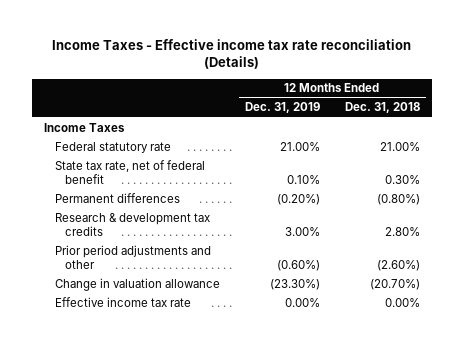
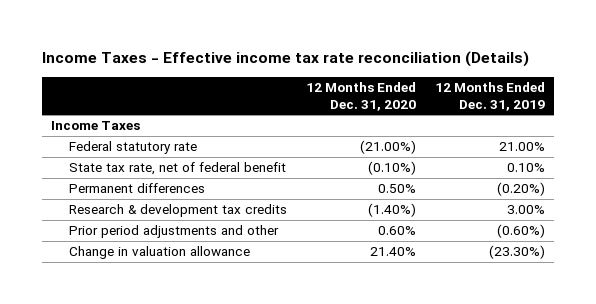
[344,102,420,114] Dec. 31, 2018 -> none
none -> [305,81,416,111] 12 Months Ended Dec. 31, 2020
[54,296,191,307] Effective income tax rate -> none

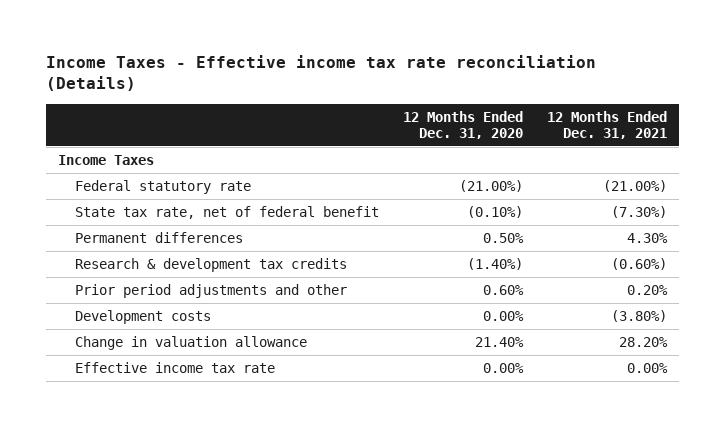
[434,81,545,111] 12 Months Ended Dec. 31, 2019 -> none
none -> [547,110,668,139] 12 Months Ended Dec. 31, 2021
none -> [75,310,212,325] Development costs
none -> [75,362,276,374] Effective income tax rate

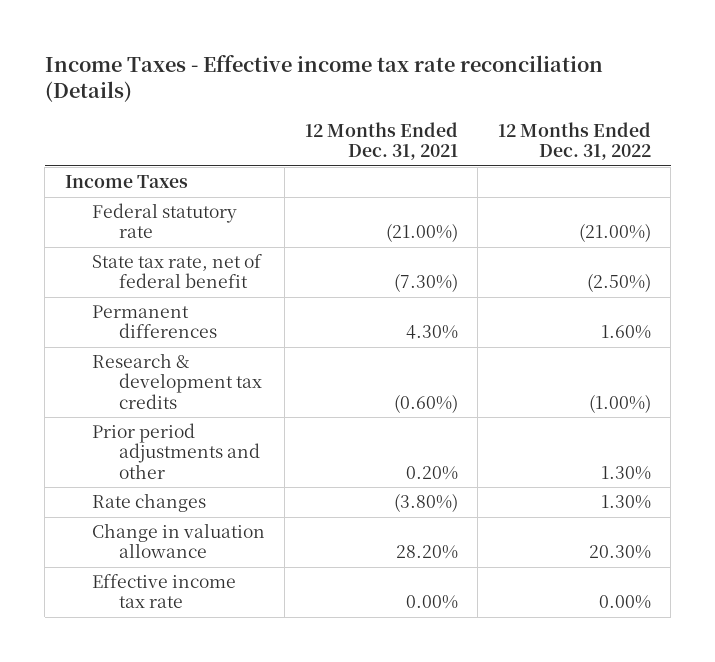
[403,110,524,139] 12 Months Ended Dec. 31, 2020 -> none
none -> [497,121,651,161] 12 Months Ended Dec. 31, 2022
[75,310,212,325] Development costs -> [91,493,206,513] Rate changes

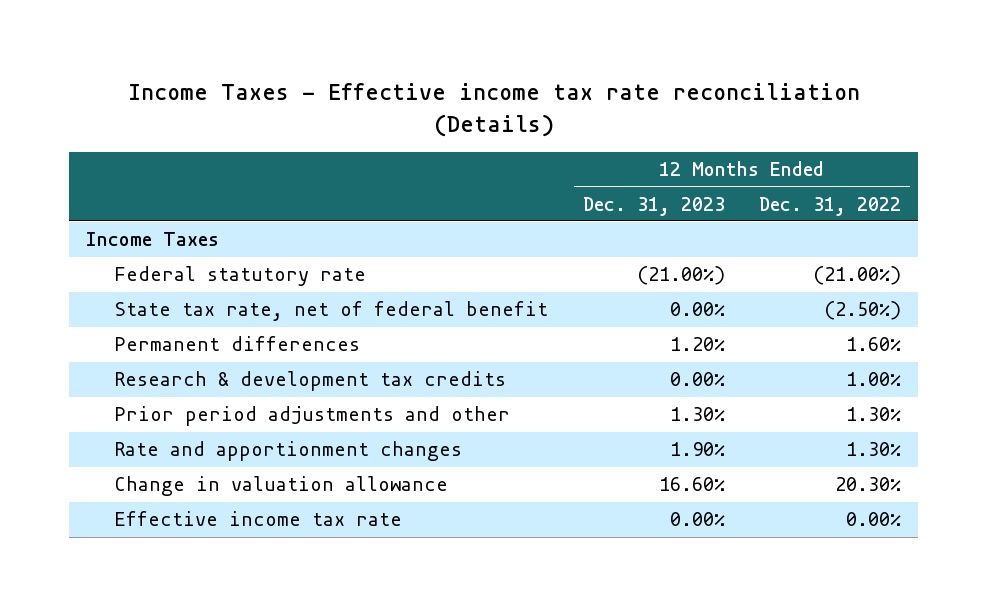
[304,121,458,161] 12 Months Ended Dec. 31, 2021 -> none
none -> [582,196,725,216] Dec. 31, 2023
[588,393,651,413] (1.00%) -> [845,372,901,387] 1.00%
[91,493,206,513] Rate changes -> [114,441,463,462] Rate and apportionment changes

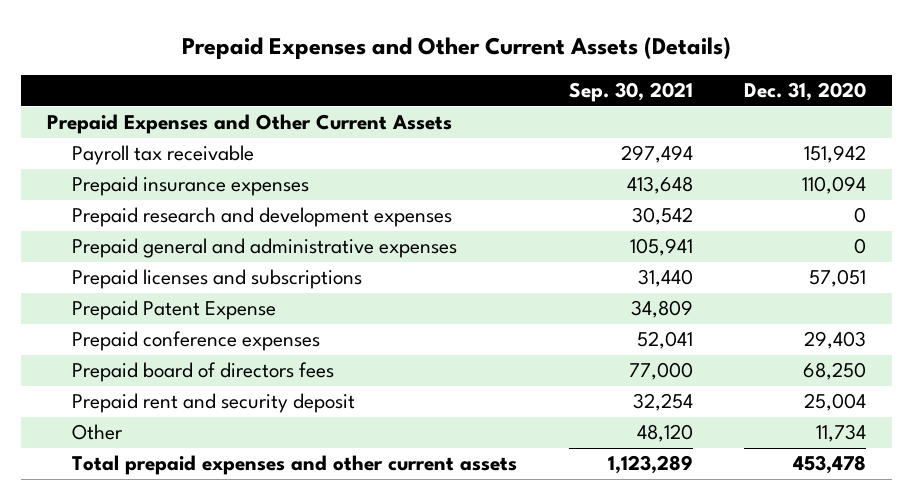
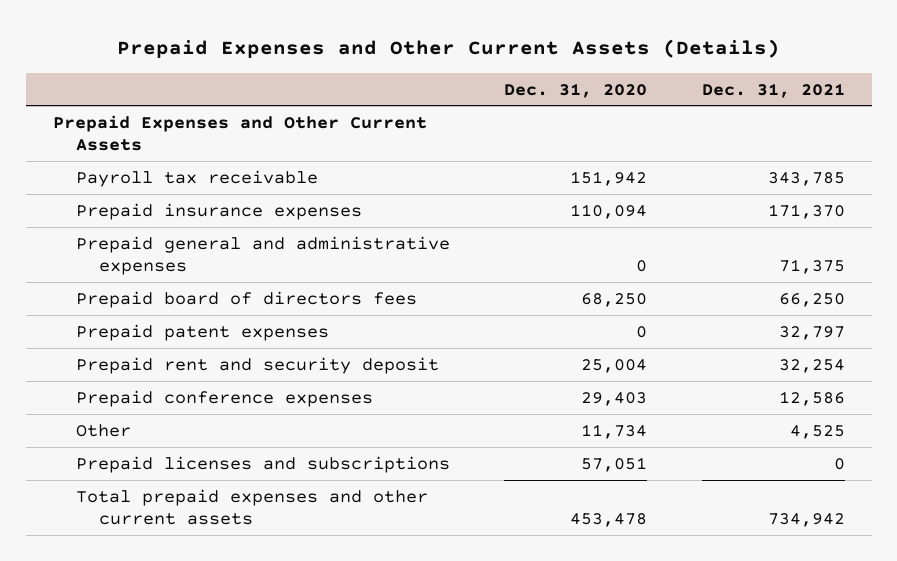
[568,82,693,103] Sep. 30, 2021 -> none
none -> [701,82,845,98] Dec. 31, 2021
[71,207,452,228] Prepaid research and development expenses -> none
[71,300,276,321] Prepaid Patent Expense -> none
none -> [75,323,329,341] Prepaid patent expenses
[71,331,320,352] Prepaid conference expenses -> [75,389,373,407] Prepaid conference expenses
[71,269,362,290] Prepaid licenses and subscriptions -> [75,455,450,473] Prepaid licenses and subscriptions

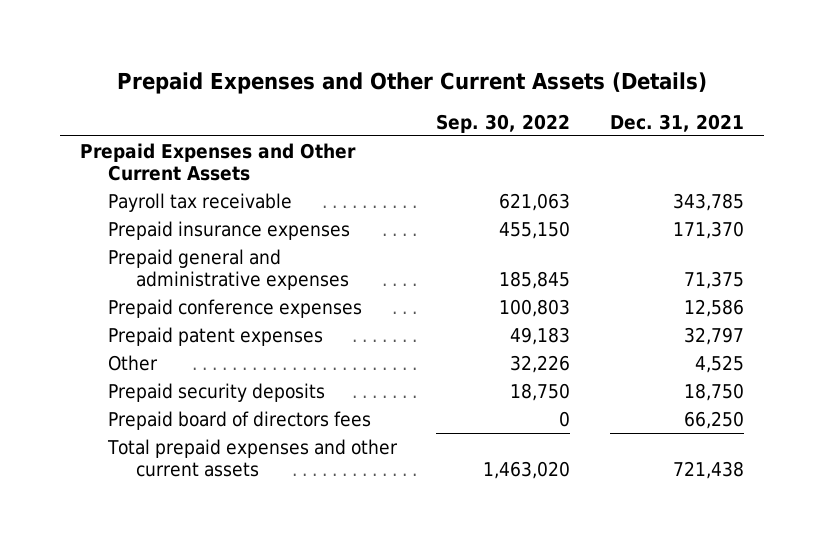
[504,82,648,98] Dec. 31, 2020 -> none
none -> [436,113,571,133] Sep. 30, 2022
[75,356,439,374] Prepaid rent and security deposit -> none
[75,323,329,341] Prepaid patent expenses -> [108,326,324,346] Prepaid patent expenses
[75,455,450,473] Prepaid licenses and subscriptions -> none
none -> [108,382,326,402] Prepaid security deposits
[75,290,417,308] Prepaid board of directors fees -> [108,410,372,430] Prepaid board of directors fees
[767,512,845,527] 734,942 -> [672,461,744,480] 721,438

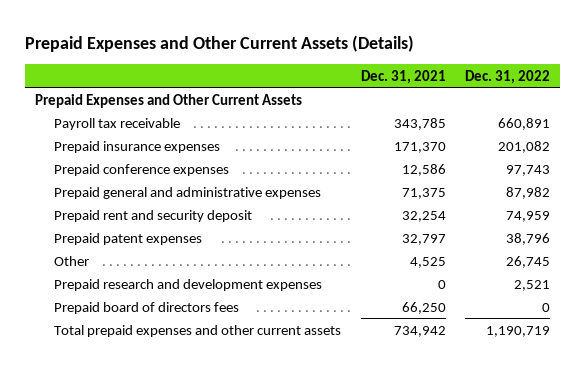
[436,113,571,133] Sep. 30, 2022 -> none
none -> [465,69,551,84] Dec. 31, 2022
[108,248,350,291] Prepaid general and administrative expenses -> [54,186,322,199] Prepaid general and administrative expenses
none -> [54,209,253,222] Prepaid rent and security deposit
[108,382,326,402] Prepaid security deposits -> none
none -> [54,278,323,291] Prepaid research and development expenses
[672,461,744,480] 721,438 -> [393,325,446,337] 734,942

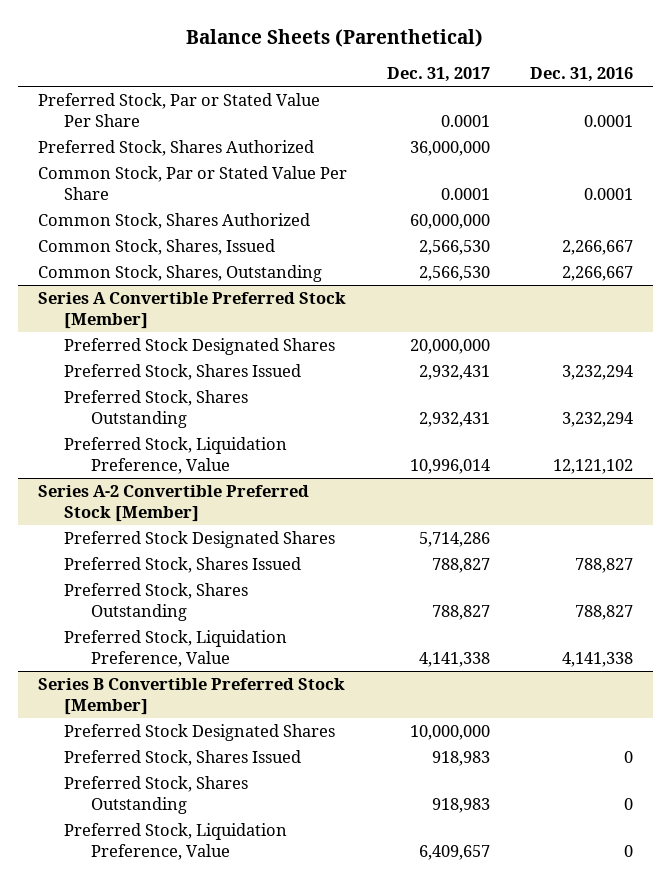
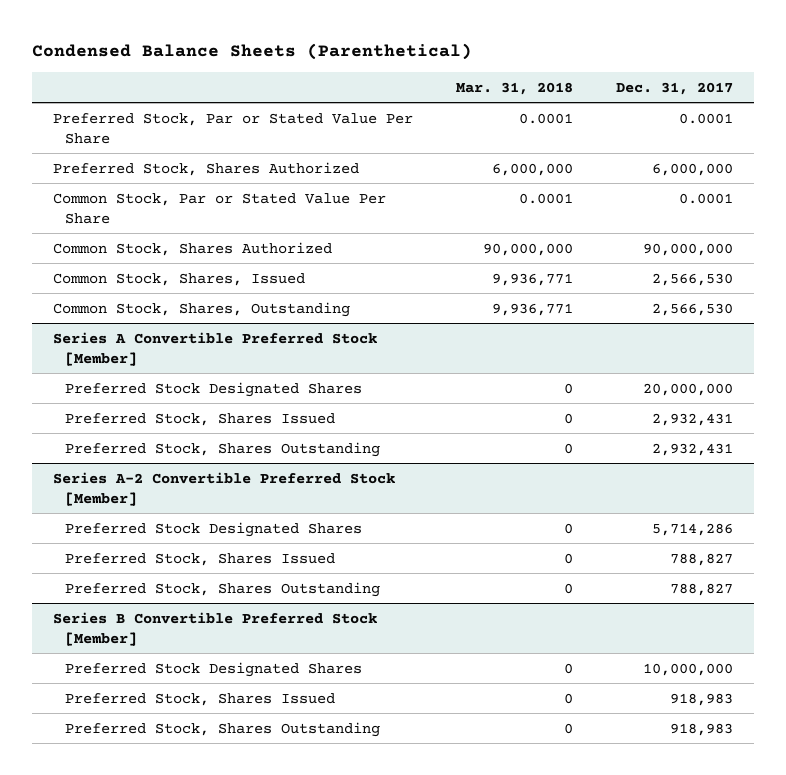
[186,28,484,47] Balance Sheets (Parenthetical) -> [32,43,473,61] Condensed Balance Sheets (Parenthetical)
[530,67,634,83] Dec. 31, 2016 -> none
none -> [456,81,574,95] Mar. 31, 2018
[409,141,490,157] 36,000,000 -> [651,162,733,176] 6,000,000
[409,214,490,230] 60,000,000 -> [642,242,733,256] 90,000,000
[64,437,288,475] Preferred Stock, Liquidation Preference, Value -> none
[64,630,288,668] Preferred Stock, Liquidation Preference, Value -> none
[64,823,288,861] Preferred Stock, Liquidation Preference, Value -> none

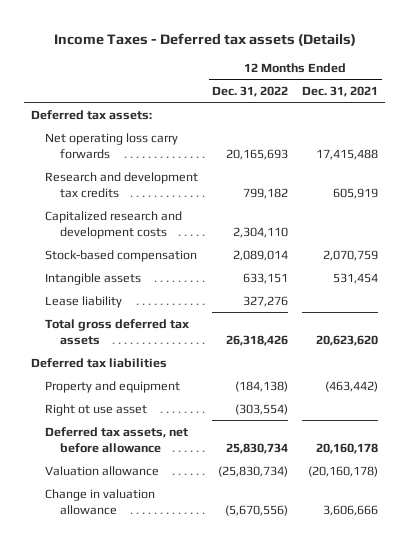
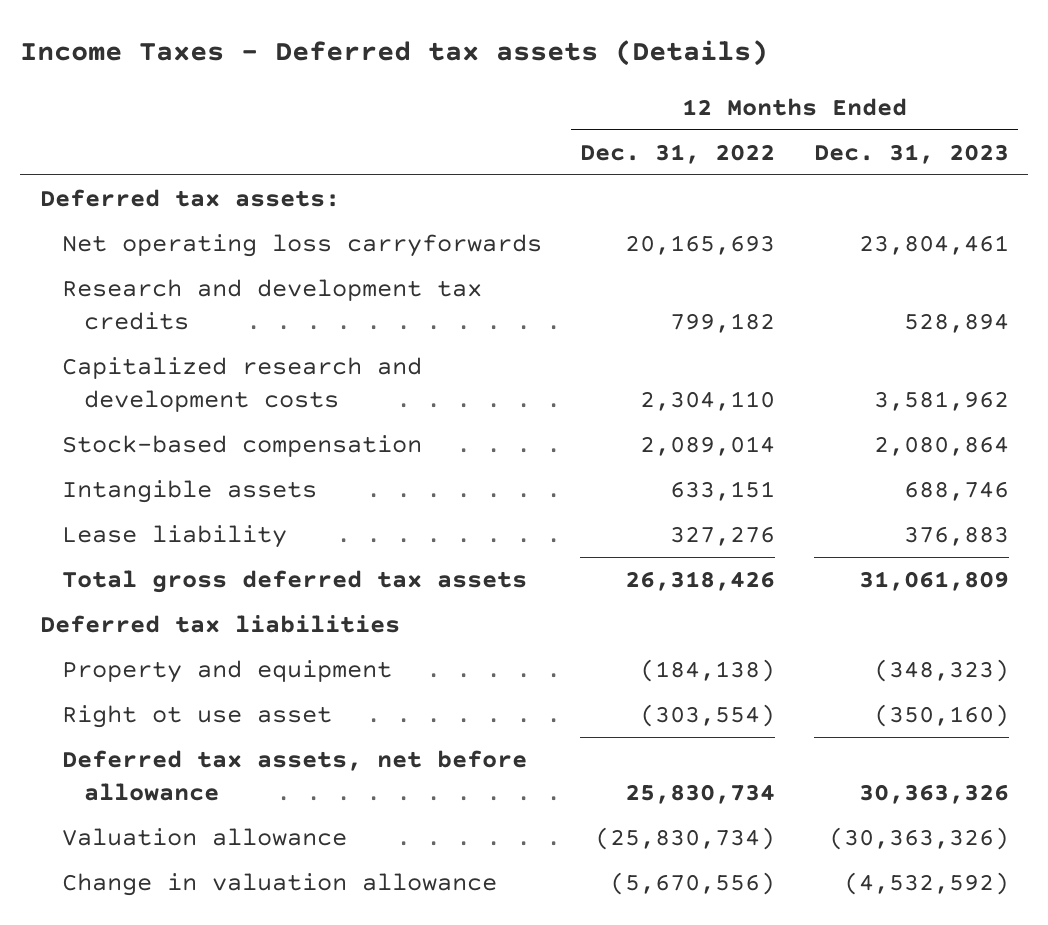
[302,85,379,97] Dec. 31, 2021 -> none
none -> [813,143,1009,164] Dec. 31, 2023
[45,132,179,159] Net operating loss carry forwards -> [61,233,542,257] Net operating loss carryforwards

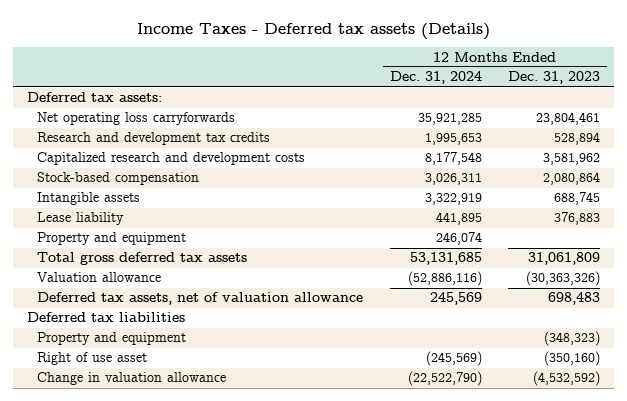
[580,143,776,164] Dec. 31, 2022 -> none
none -> [389,71,482,85] Dec. 31, 2024
[903,480,1009,501] 688,746 -> [554,192,601,206] 688,745
none -> [37,232,187,246] Property and equipment
[61,827,347,846] Valuation allowance -> [37,272,162,283] Valuation allowance
none -> [37,292,364,306] Deferred tax assets, net of valuation allowance
[61,749,527,801] Deferred tax assets, net before allowance -> none
[61,704,332,728] Right ot use asset -> [37,352,148,366] Right of use asset

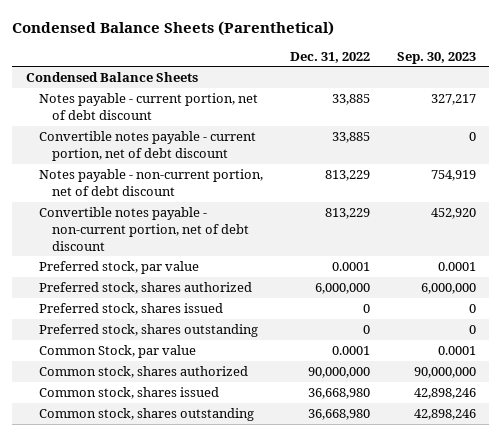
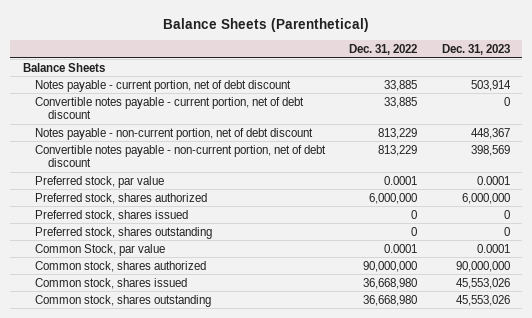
[12,20,335,36] Condensed Balance Sheets (Parenthetical) -> [163,17,370,32] Balance Sheets (Parenthetical)
[396,51,476,64] Sep. 30, 2023 -> none
none -> [441,44,510,56] Dec. 31, 2023
[25,72,198,83] Condensed Balance Sheets -> [22,62,105,72] Balance Sheets

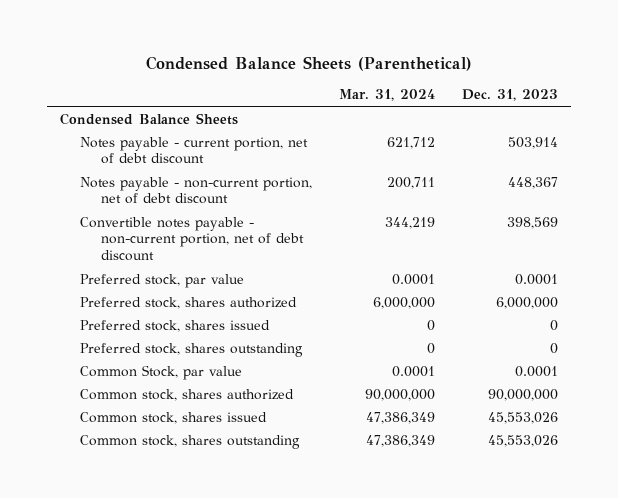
[163,17,370,32] Balance Sheets (Parenthetical) -> [145,55,472,71] Condensed Balance Sheets (Parenthetical)
[349,44,418,56] Dec. 31, 2022 -> none
none -> [339,89,436,102] Mar. 31, 2024
[22,62,105,72] Balance Sheets -> [59,112,238,125] Condensed Balance Sheets
[35,96,305,120] Convertible notes payable - current portion, net of debt discount -> none

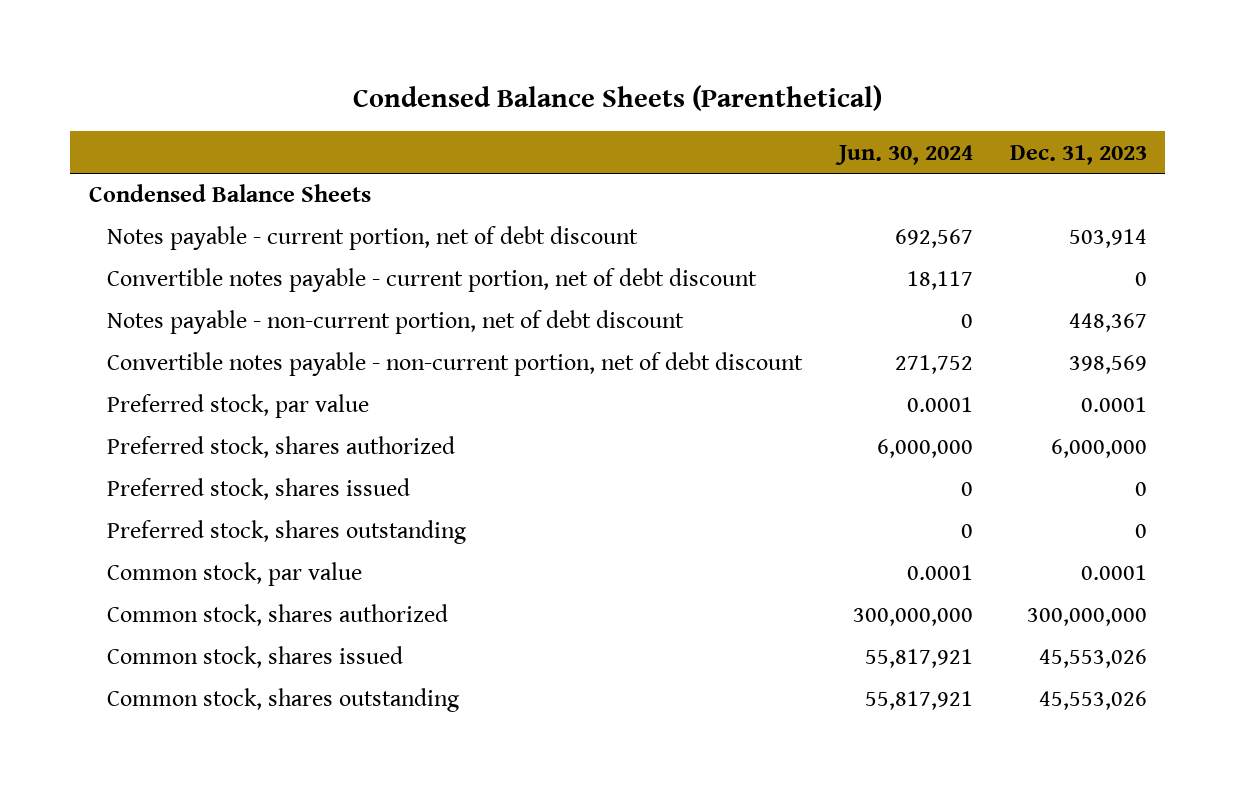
[339,89,436,102] Mar. 31, 2024 -> none
none -> [834,144,973,165] Jun. 30, 2024
none -> [107,268,758,293] Convertible notes payable - current portion, net of debt discount
[80,364,243,380] Common Stock, par value -> [107,562,363,587] Common stock, par value
[487,388,558,401] 90,000,000 -> [1026,608,1147,627] 300,000,000

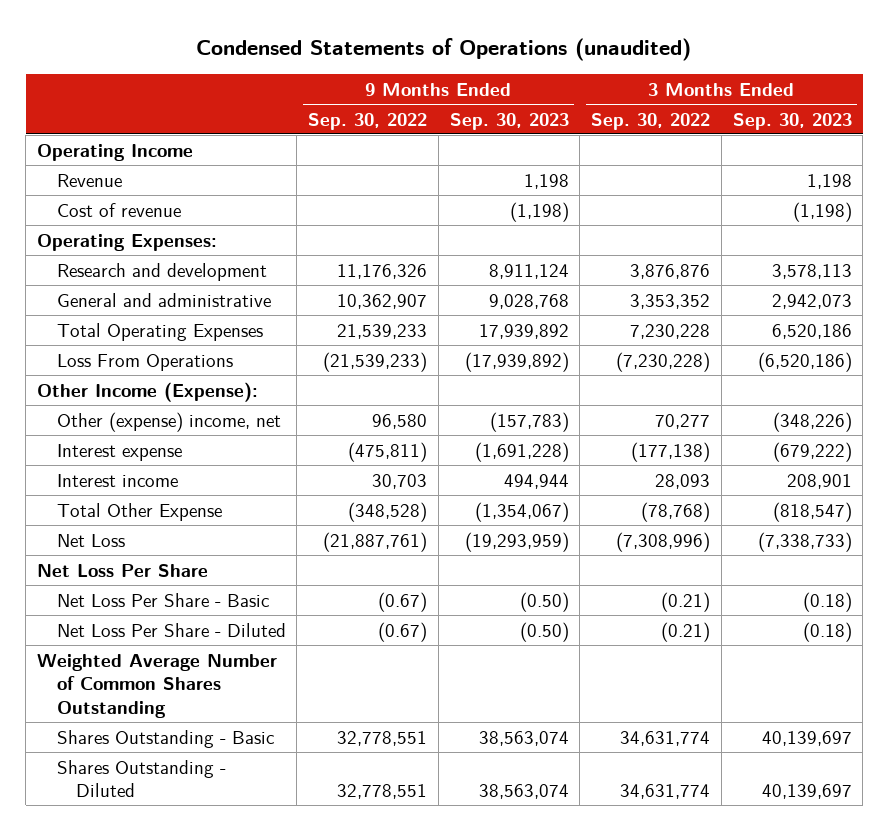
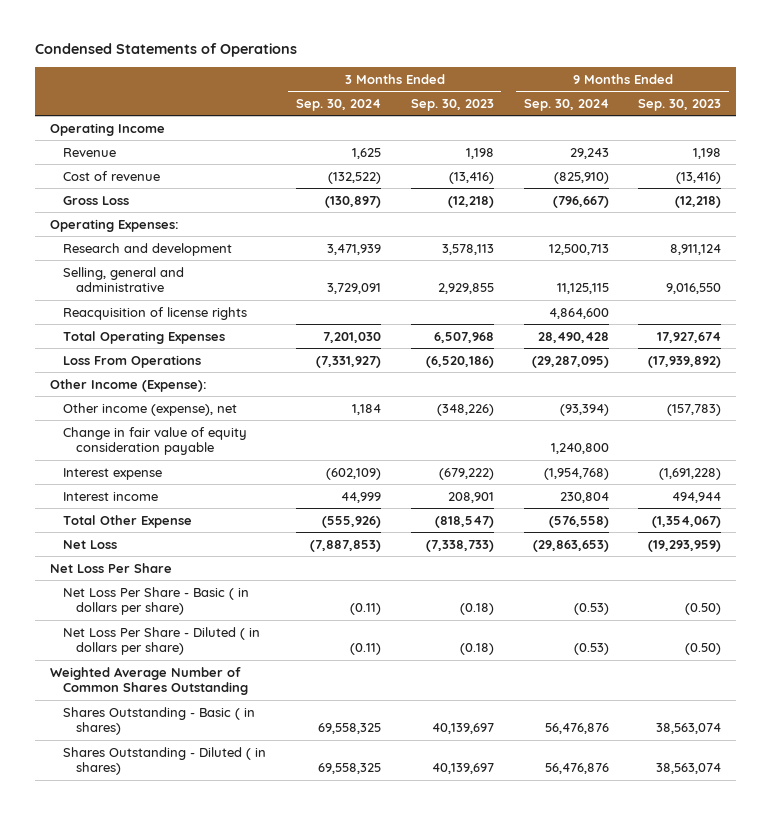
[196,38,692,62] Condensed Statements of Operations (unaudited) -> [34,43,297,58] Condensed Statements of Operations
[308,112,428,130] Sep. 30, 2022 -> none
[591,112,711,130] Sep. 30, 2022 -> none
none -> [295,98,381,111] Sep. 30, 2024
none -> [523,98,609,111] Sep. 30, 2024
[509,201,569,222] (1,198) -> [676,171,722,184] (13,416)
[792,201,852,222] (1,198) -> [448,171,494,184] (13,416)
none -> [62,195,129,205] Gross Loss
[56,292,271,307] General and administrative -> [62,266,184,293] Selling, general and administrative
[488,293,569,309] 9,028,768 -> [666,283,722,295] 9,016,550
[771,293,852,309] 2,942,073 -> [437,283,494,295] 2,929,855
none -> [62,306,247,320] Reacquisition of license rights
[478,323,569,339] 17,939,892 -> [657,331,722,343] 17,927,674
[771,323,852,339] 6,520,186 -> [433,331,494,343] 6,507,968
[56,411,281,432] Other (expense) income, net -> [62,402,237,416] Other income (expense), net
none -> [62,426,247,456] Change in fair value of equity consideration payable
[56,592,269,607] Net Loss Per Share - Basic -> [62,586,249,616] Net Loss Per Share - Basic ( in dollars per share)
[56,622,286,637] Net Loss Per Share - Diluted -> [62,626,260,656] Net Loss Per Share - Diluted ( in dollars per share)
[56,729,274,748] Shares Outstanding - Basic -> [62,706,255,736] Shares Outstanding - Basic ( in shares)
[56,759,226,798] Shares Outstanding - Diluted -> [62,746,266,776] Shares Outstanding - Diluted ( in shares)

